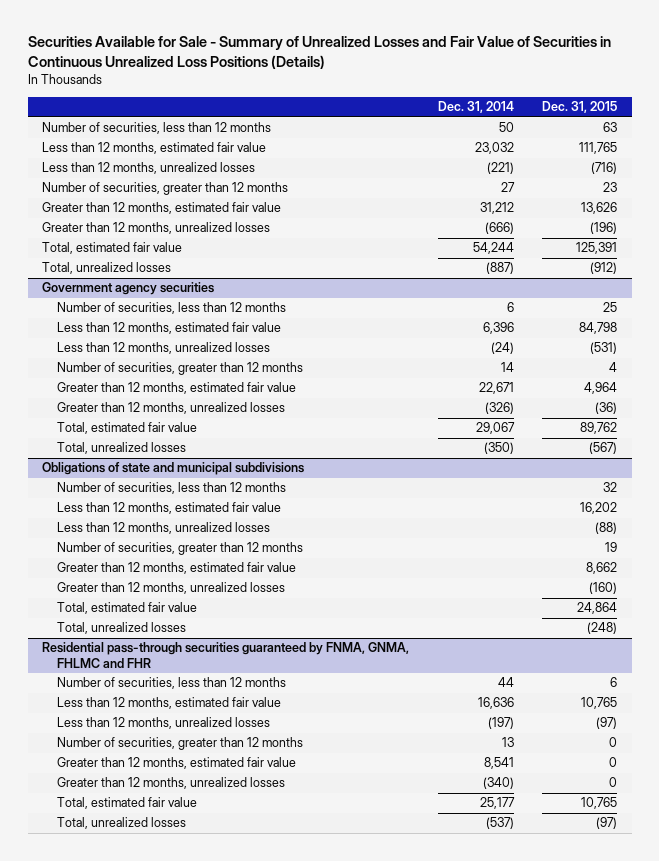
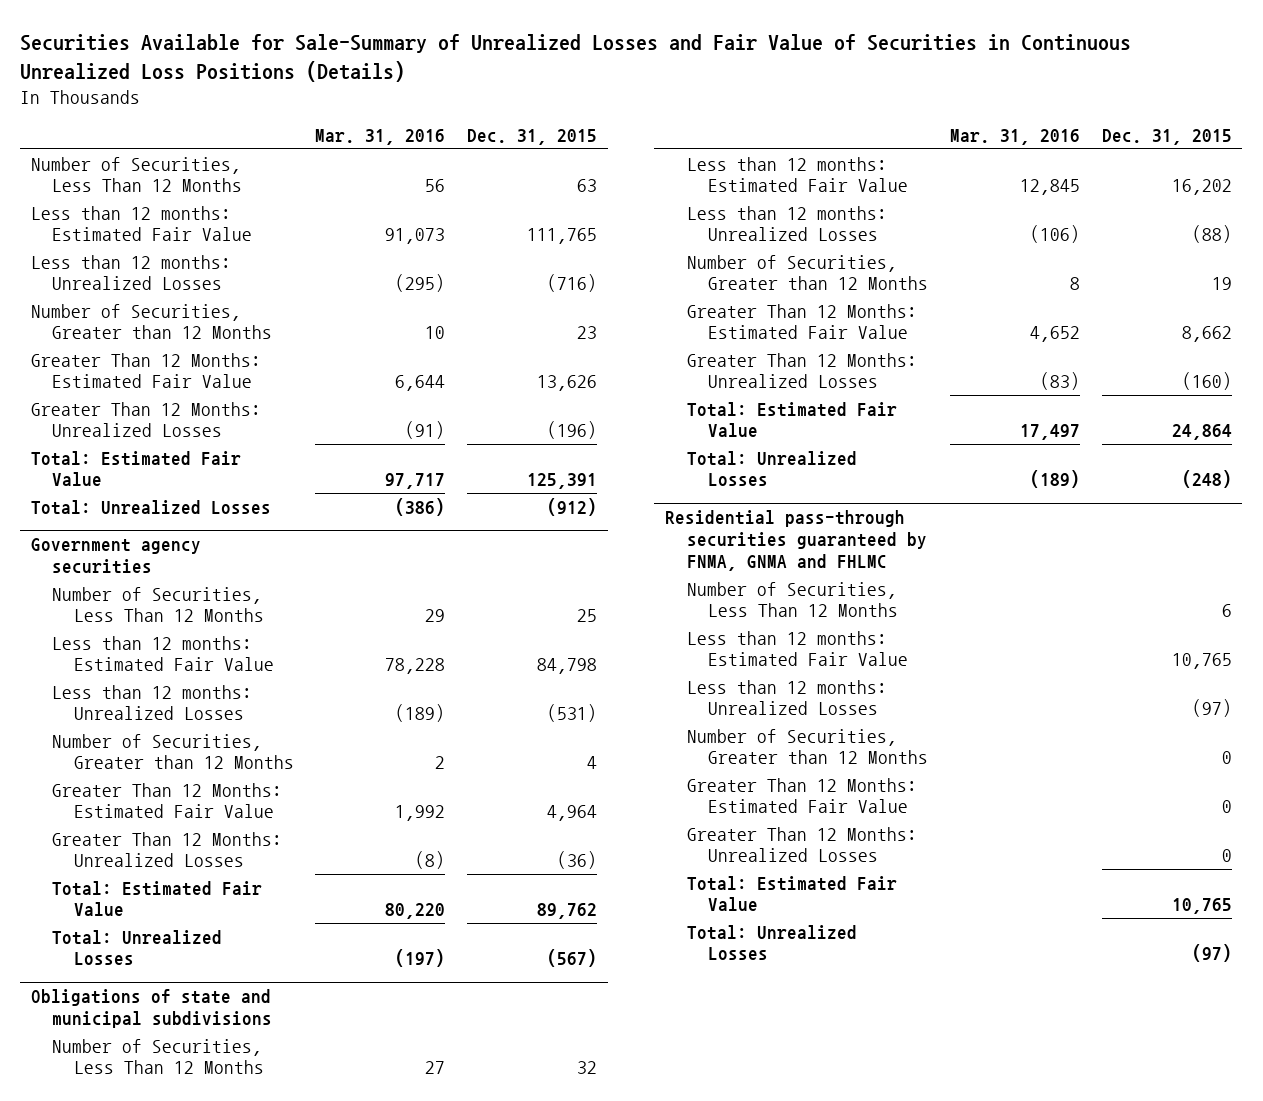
[27,36,611,70] Securities Available for Sale - Summary of Unrealized Losses and Fair Value of Securities in Continuous Unrealized Loss Positions (Details) -> [20,33,1132,82] Securities Available for Sale-Summary of Unrealized Losses and Fair Value of Securities in Continuous Unrealized Loss Positions (Details)
[437,101,514,114] Dec. 31, 2014 -> none
none -> [315,128,446,145] Mar. 31, 2016
[42,122,272,135] Number of securities, less than 12 months -> [30,156,243,193] Number of Securities, Less Than 12 Months
[42,142,267,155] Less than 12 months, estimated fair value -> [30,205,253,242] Less than 12 months: Estimated Fair Value
[42,162,256,175] Less than 12 months, unrealized losses -> [30,254,231,291] Less than 12 months: Unrealized Losses
[42,182,289,196] Number of securities, greater than 12 months -> [30,303,273,340] Number of Securities, Greater than 12 Months
[42,202,282,215] Greater than 12 months, estimated fair value -> [30,352,261,389] Greater Than 12 Months: Estimated Fair Value
[42,222,271,235] Greater than 12 months, unrealized losses -> [30,401,261,438] Greater Than 12 Months: Unrealized Losses
[42,242,183,255] Total, estimated fair value -> [30,450,241,487] Total: Estimated Fair Value
[42,262,172,275] Total, unrealized losses -> [30,499,271,515] Total: Unrealized Losses
[57,302,287,315] Number of securities, less than 12 months -> [52,586,264,623] Number of Securities, Less Than 12 Months
[57,322,282,335] Less than 12 months, estimated fair value -> [52,635,274,672] Less than 12 months: Estimated Fair Value
[57,342,271,355] Less than 12 months, unrealized losses -> [52,684,253,721] Less than 12 months: Unrealized Losses
[57,362,304,376] Number of securities, greater than 12 months -> [52,733,294,770] Number of Securities, Greater than 12 Months
[57,382,297,395] Greater than 12 months, estimated fair value -> [52,782,283,819] Greater Than 12 Months: Estimated Fair Value
[57,402,286,415] Greater than 12 months, unrealized losses -> [52,831,283,868] Greater Than 12 Months: Unrealized Losses
[57,422,198,435] Total, estimated fair value -> [52,880,263,917] Total: Estimated Fair Value
[57,442,187,455] Total, unrealized losses -> [52,929,223,966] Total: Unrealized Losses
[57,482,287,495] Number of securities, less than 12 months -> [52,1038,264,1075] Number of Securities, Less Than 12 Months
[57,502,282,515] Less than 12 months, estimated fair value -> [686,156,909,193] Less than 12 months: Estimated Fair Value
[57,522,271,535] Less than 12 months, unrealized losses -> [686,205,887,242] Less than 12 months: Unrealized Losses
[57,542,304,556] Number of securities, greater than 12 months -> [686,254,929,291] Number of Securities, Greater than 12 Months
[57,562,297,575] Greater than 12 months, estimated fair value -> [686,303,917,340] Greater Than 12 Months: Estimated Fair Value
[57,582,286,595] Greater than 12 months, unrealized losses -> [686,352,917,389] Greater Than 12 Months: Unrealized Losses
[57,602,198,615] Total, estimated fair value -> [686,401,897,438] Total: Estimated Fair Value
[57,622,187,635] Total, unrealized losses -> [686,450,857,487] Total: Unrealized Losses
[42,642,410,669] Residential pass-through securities guaranteed by FNMA, GNMA, FHLMC and FHR -> [665,510,927,571] Residential pass-through securities guaranteed by FNMA, GNMA and FHLMC
[57,677,287,690] Number of securities, less than 12 months -> [686,581,899,618] Number of Securities, Less Than 12 Months
[57,697,282,710] Less than 12 months, estimated fair value -> [686,630,909,667] Less than 12 months: Estimated Fair Value
[57,717,271,730] Less than 12 months, unrealized losses -> [686,679,887,716] Less than 12 months: Unrealized Losses
[57,737,304,751] Number of securities, greater than 12 months -> [686,728,929,765] Number of Securities, Greater than 12 Months
[57,757,297,770] Greater than 12 months, estimated fair value -> [686,777,917,814] Greater Than 12 Months: Estimated Fair Value
[57,777,286,790] Greater than 12 months, unrealized losses -> [686,826,917,863] Greater Than 12 Months: Unrealized Losses
[57,797,198,810] Total, estimated fair value -> [686,875,897,912] Total: Estimated Fair Value
[57,817,187,830] Total, unrealized losses -> [686,924,857,961] Total: Unrealized Losses

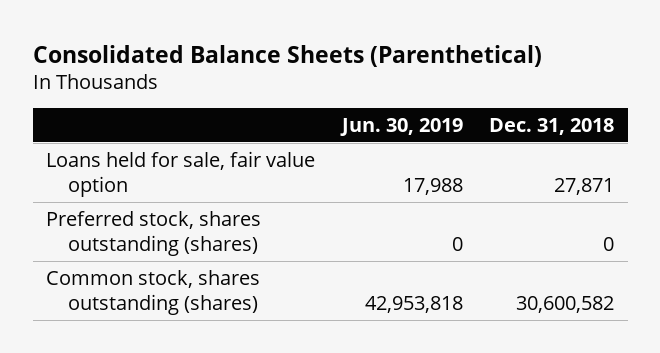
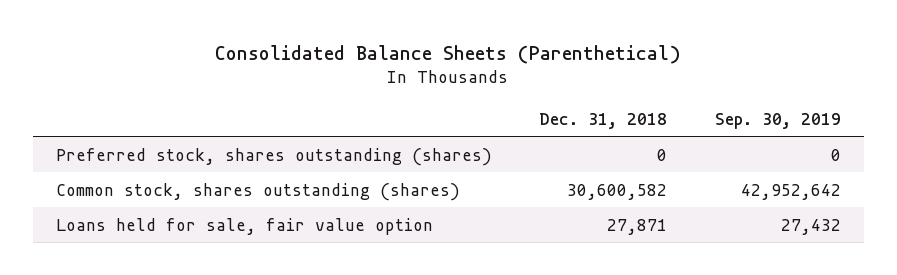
[339,118,463,137] Jun. 30, 2019 -> none
none -> [714,112,841,129] Sep. 30, 2019
[45,150,315,197] Loans held for sale, fair value option -> [56,217,434,235] Loans held for sale, fair value option

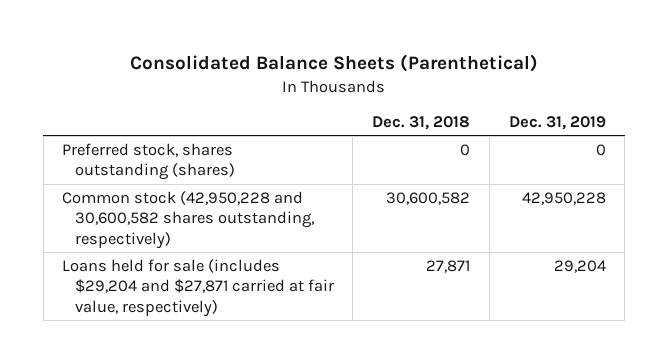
[714,112,841,129] Sep. 30, 2019 -> none
none -> [508,116,606,131] Dec. 31, 2019
[56,182,461,201] Common stock, shares outstanding (shares) -> [62,190,314,250] Common stock (42,950,228 and 30,600,582 shares outstanding, respectively)
[56,217,434,235] Loans held for sale, fair value option -> [62,258,334,318] Loans held for sale (includes $29,204 and $27,871 carried at fair value, respectively)

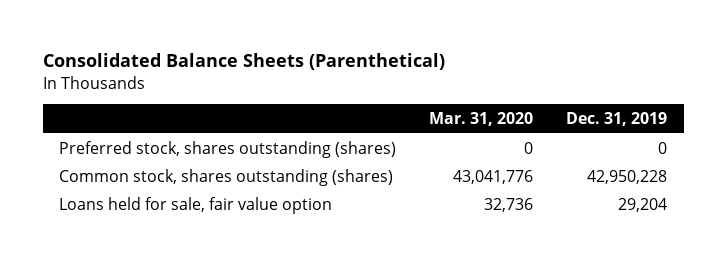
[372,116,471,131] Dec. 31, 2018 -> none
none -> [429,112,534,127] Mar. 31, 2020
[62,190,314,250] Common stock (42,950,228 and 30,600,582 shares outstanding, respectively) -> [59,168,394,186] Common stock, shares outstanding (shares)
[62,258,334,318] Loans held for sale (includes $29,204 and $27,871 carried at fair value, respectively) -> [59,196,333,214] Loans held for sale, fair value option

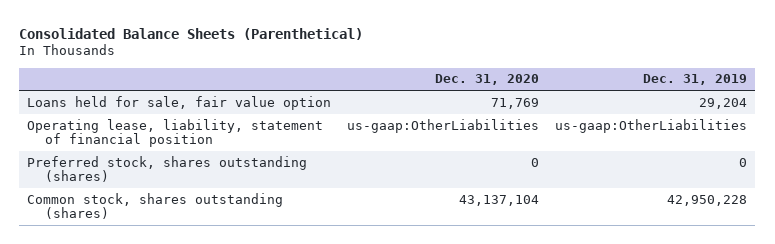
[429,112,534,127] Mar. 31, 2020 -> none
none -> [435,74,540,86] Dec. 31, 2020
[59,196,333,214] Loans held for sale, fair value option -> [27,95,332,110] Loans held for sale, fair value option
none -> [27,118,324,148] Operating lease, liability, statement of financial position

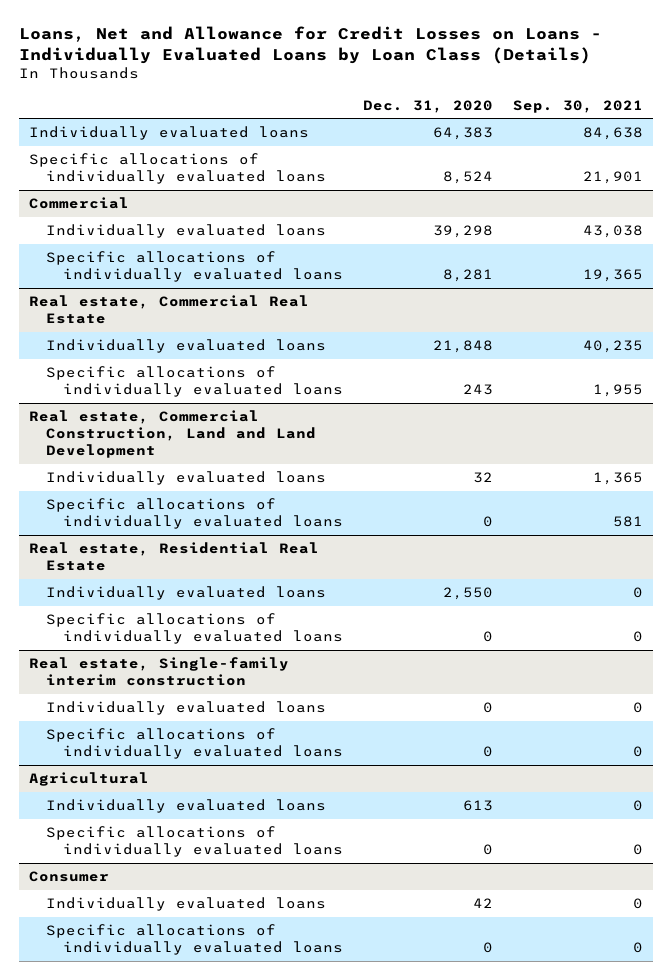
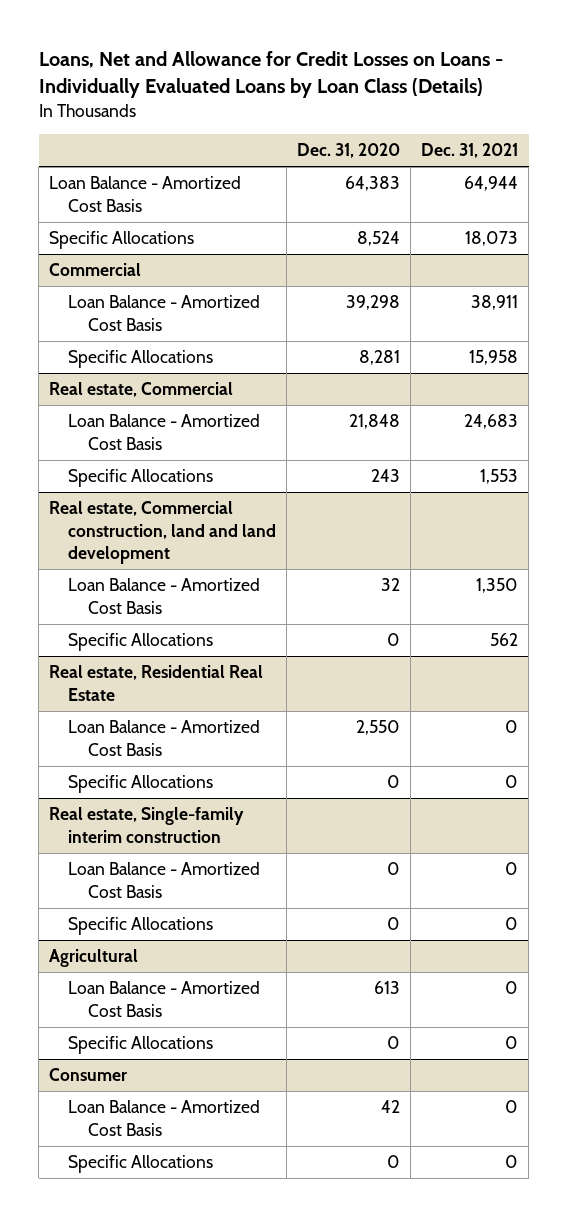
[513,99,644,113] Sep. 30, 2021 -> none
none -> [421,143,519,159] Dec. 31, 2021
[28,126,309,141] Individually evaluated loans -> [49,176,242,212] Loan Balance - Amortized Cost Basis
[28,153,326,185] Specific allocations of individually evaluated loans -> [49,231,195,250] Specific Allocations
[45,224,326,239] Individually evaluated loans -> [68,295,261,331] Loan Balance - Amortized Cost Basis
[45,251,343,283] Specific allocations of individually evaluated loans -> [68,350,214,369] Specific Allocations
[28,295,309,325] Real estate, Commercial Real Estate -> [49,382,234,398] Real estate, Commercial
[45,339,326,354] Individually evaluated loans -> [68,414,261,450] Loan Balance - Amortized Cost Basis
[45,366,343,398] Specific allocations of individually evaluated loans -> [68,469,214,488] Specific Allocations
[28,410,316,459] Real estate, Commercial Construction, Land and Land Development -> [49,501,277,564] Real estate, Commercial construction, land and land development
[45,471,326,486] Individually evaluated loans -> [68,578,261,614] Loan Balance - Amortized Cost Basis
[45,498,343,530] Specific allocations of individually evaluated loans -> [68,633,214,652] Specific Allocations
[45,586,326,601] Individually evaluated loans -> [68,720,261,756] Loan Balance - Amortized Cost Basis
[45,613,343,645] Specific allocations of individually evaluated loans -> [68,775,214,794] Specific Allocations
[45,701,326,716] Individually evaluated loans -> [68,862,261,898] Loan Balance - Amortized Cost Basis
[45,728,343,760] Specific allocations of individually evaluated loans -> [68,917,214,936] Specific Allocations
[45,799,326,814] Individually evaluated loans -> [68,981,261,1017] Loan Balance - Amortized Cost Basis
[45,826,343,858] Specific allocations of individually evaluated loans -> [68,1036,214,1055] Specific Allocations
[45,897,326,912] Individually evaluated loans -> [68,1100,261,1136] Loan Balance - Amortized Cost Basis
[45,924,343,956] Specific allocations of individually evaluated loans -> [68,1155,214,1174] Specific Allocations

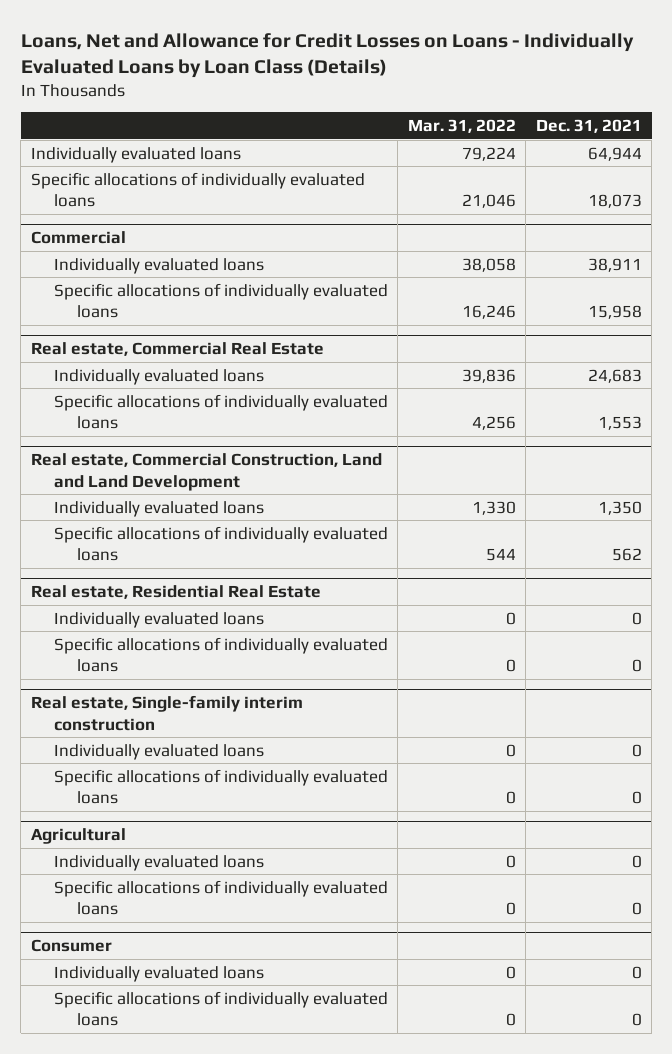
[297,143,401,159] Dec. 31, 2020 -> none
none -> [407,118,516,133] Mar. 31, 2022
[49,176,242,212] Loan Balance - Amortized Cost Basis -> [30,146,241,163] Individually evaluated loans
[49,231,195,250] Specific Allocations -> [30,171,365,207] Specific allocations of individually evaluated loans
[68,295,261,331] Loan Balance - Amortized Cost Basis -> [53,257,264,274] Individually evaluated loans
[68,350,214,369] Specific Allocations -> [53,282,388,318] Specific allocations of individually evaluated loans
[49,382,234,398] Real estate, Commercial -> [30,342,324,357] Real estate, Commercial Real Estate
[68,414,261,450] Loan Balance - Amortized Cost Basis -> [53,368,264,385] Individually evaluated loans
[68,469,214,488] Specific Allocations -> [53,393,388,429] Specific allocations of individually evaluated loans
[49,501,277,564] Real estate, Commercial construction, land and land development -> [30,453,382,491] Real estate, Commercial Construction, Land and Land Development
[68,578,261,614] Loan Balance - Amortized Cost Basis -> [53,500,264,517] Individually evaluated loans
[68,633,214,652] Specific Allocations -> [53,525,388,561] Specific allocations of individually evaluated loans
[68,720,261,756] Loan Balance - Amortized Cost Basis -> [53,611,264,628] Individually evaluated loans
[68,775,214,794] Specific Allocations -> [53,636,388,672] Specific allocations of individually evaluated loans
[68,862,261,898] Loan Balance - Amortized Cost Basis -> [53,743,264,760] Individually evaluated loans
[68,917,214,936] Specific Allocations -> [53,768,388,804] Specific allocations of individually evaluated loans
[68,981,261,1017] Loan Balance - Amortized Cost Basis -> [53,854,264,871] Individually evaluated loans
[68,1036,214,1055] Specific Allocations -> [53,879,388,915] Specific allocations of individually evaluated loans
[68,1100,261,1136] Loan Balance - Amortized Cost Basis -> [53,965,264,982] Individually evaluated loans
[68,1155,214,1174] Specific Allocations -> [53,990,388,1026] Specific allocations of individually evaluated loans

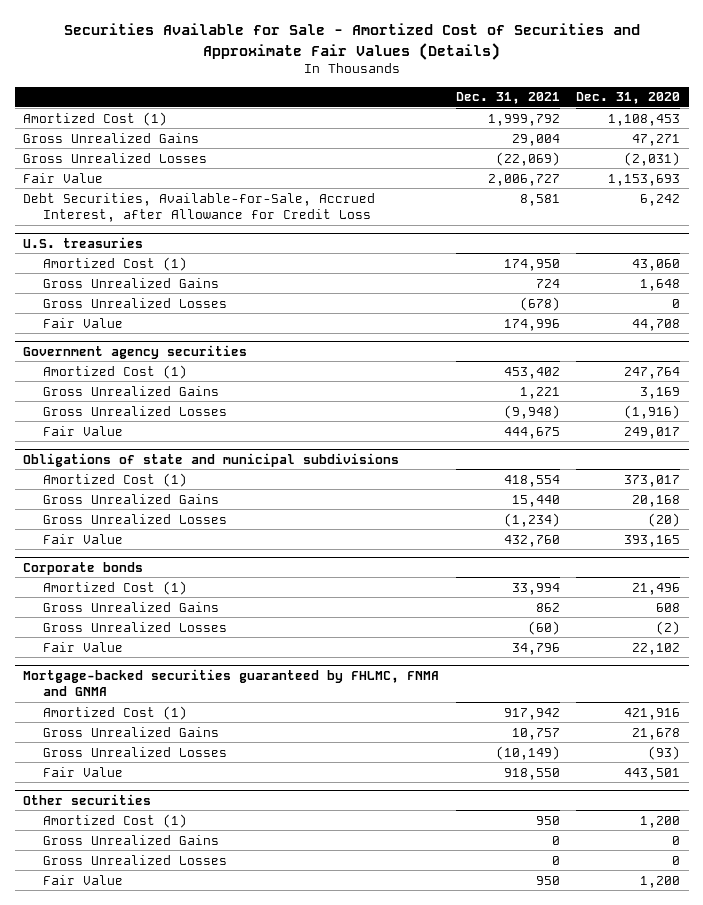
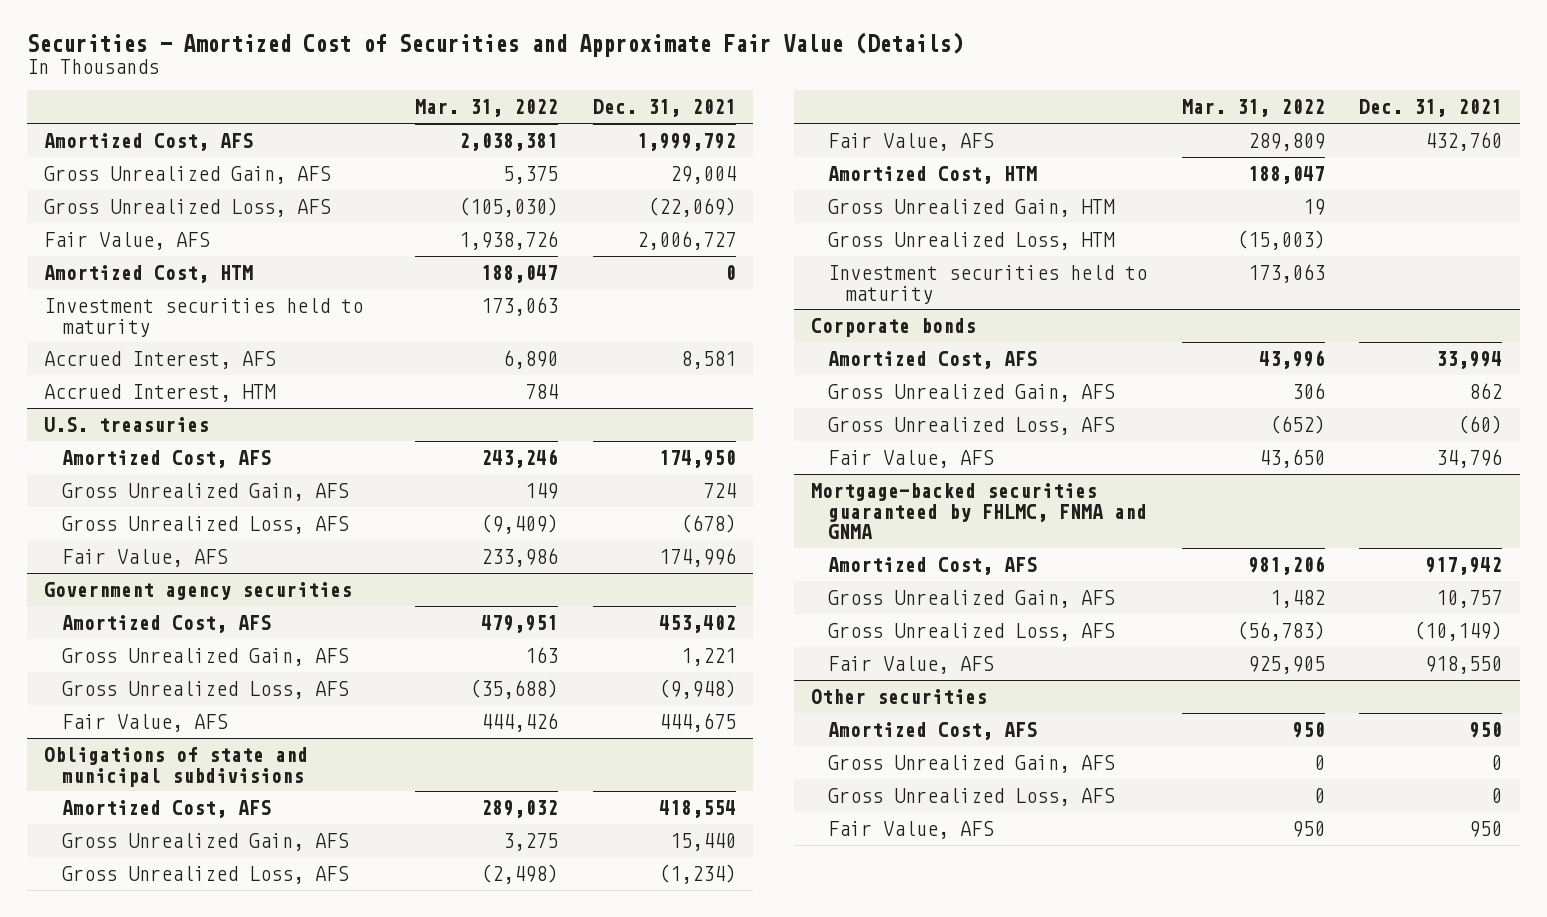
[63,23,640,60] Securities Available for Sale - Amortized Cost of Securities and Approximate Fair Values (Details) -> [27,32,964,58] Securities - Amortized Cost of Securities and Approximate Fair Value (Details)
[576,92,681,105] Dec. 31, 2020 -> none
none -> [415,99,559,118] Mar. 31, 2022
[23,111,168,126] Amortized Cost (1) -> [44,132,254,151] Amortized Cost, AFS
[23,132,200,143] Gross Unrealized Gains -> [44,165,332,184] Gross Unrealized Gain, AFS
[23,152,208,163] Gross Unrealized Losses -> [44,198,332,217] Gross Unrealized Loss, AFS
[23,172,104,183] Fair Value -> [44,231,211,250] Fair Value, AFS
none -> [44,264,254,283] Amortized Cost, HTM
none -> [44,297,364,337] Investment securities held to maturity
[23,192,376,223] Debt Securities, Available-for-Sale, Accrued Interest, after Allowance for Credit Loss -> [44,350,277,369] Accrued Interest, AFS
none -> [44,383,277,402] Accrued Interest, HTM
[43,256,188,271] Amortized Cost (1) -> [61,449,271,468] Amortized Cost, AFS
[43,277,220,288] Gross Unrealized Gains -> [61,482,349,501] Gross Unrealized Gain, AFS
[43,297,228,308] Gross Unrealized Losses -> [61,515,349,534] Gross Unrealized Loss, AFS
[43,317,124,328] Fair Value -> [61,548,228,567] Fair Value, AFS
[43,364,188,379] Amortized Cost (1) -> [61,614,271,633] Amortized Cost, AFS
[43,385,220,396] Gross Unrealized Gains -> [61,647,349,666] Gross Unrealized Gain, AFS
[43,405,228,416] Gross Unrealized Losses -> [61,680,349,699] Gross Unrealized Loss, AFS
[43,425,124,436] Fair Value -> [61,713,228,732] Fair Value, AFS
[43,472,188,487] Amortized Cost (1) -> [61,799,271,818] Amortized Cost, AFS
[43,493,220,504] Gross Unrealized Gains -> [61,832,349,851] Gross Unrealized Gain, AFS
[43,513,228,524] Gross Unrealized Losses -> [61,865,349,884] Gross Unrealized Loss, AFS
[43,533,124,544] Fair Value -> [828,132,995,151] Fair Value, AFS
none -> [828,165,1038,184] Amortized Cost, HTM
none -> [828,198,1116,217] Gross Unrealized Gain, HTM
none -> [828,231,1116,250] Gross Unrealized Loss, HTM
none -> [828,264,1148,304] Investment securities held to maturity
[43,580,188,595] Amortized Cost (1) -> [828,350,1038,369] Amortized Cost, AFS
[43,601,220,612] Gross Unrealized Gains -> [828,383,1116,402] Gross Unrealized Gain, AFS
[43,621,228,632] Gross Unrealized Losses -> [828,416,1116,435] Gross Unrealized Loss, AFS
[43,641,124,652] Fair Value -> [828,449,995,468] Fair Value, AFS
[43,705,188,720] Amortized Cost (1) -> [828,556,1038,575] Amortized Cost, AFS
[43,726,220,737] Gross Unrealized Gains -> [828,589,1116,608] Gross Unrealized Gain, AFS
[43,746,228,757] Gross Unrealized Losses -> [828,622,1116,641] Gross Unrealized Loss, AFS
[43,766,124,777] Fair Value -> [828,655,995,674] Fair Value, AFS
[43,813,188,828] Amortized Cost (1) -> [828,721,1038,740] Amortized Cost, AFS
[43,834,220,845] Gross Unrealized Gains -> [828,754,1116,773] Gross Unrealized Gain, AFS
[43,854,228,865] Gross Unrealized Losses -> [828,787,1116,806] Gross Unrealized Loss, AFS
[43,874,124,885] Fair Value -> [828,820,995,839] Fair Value, AFS

